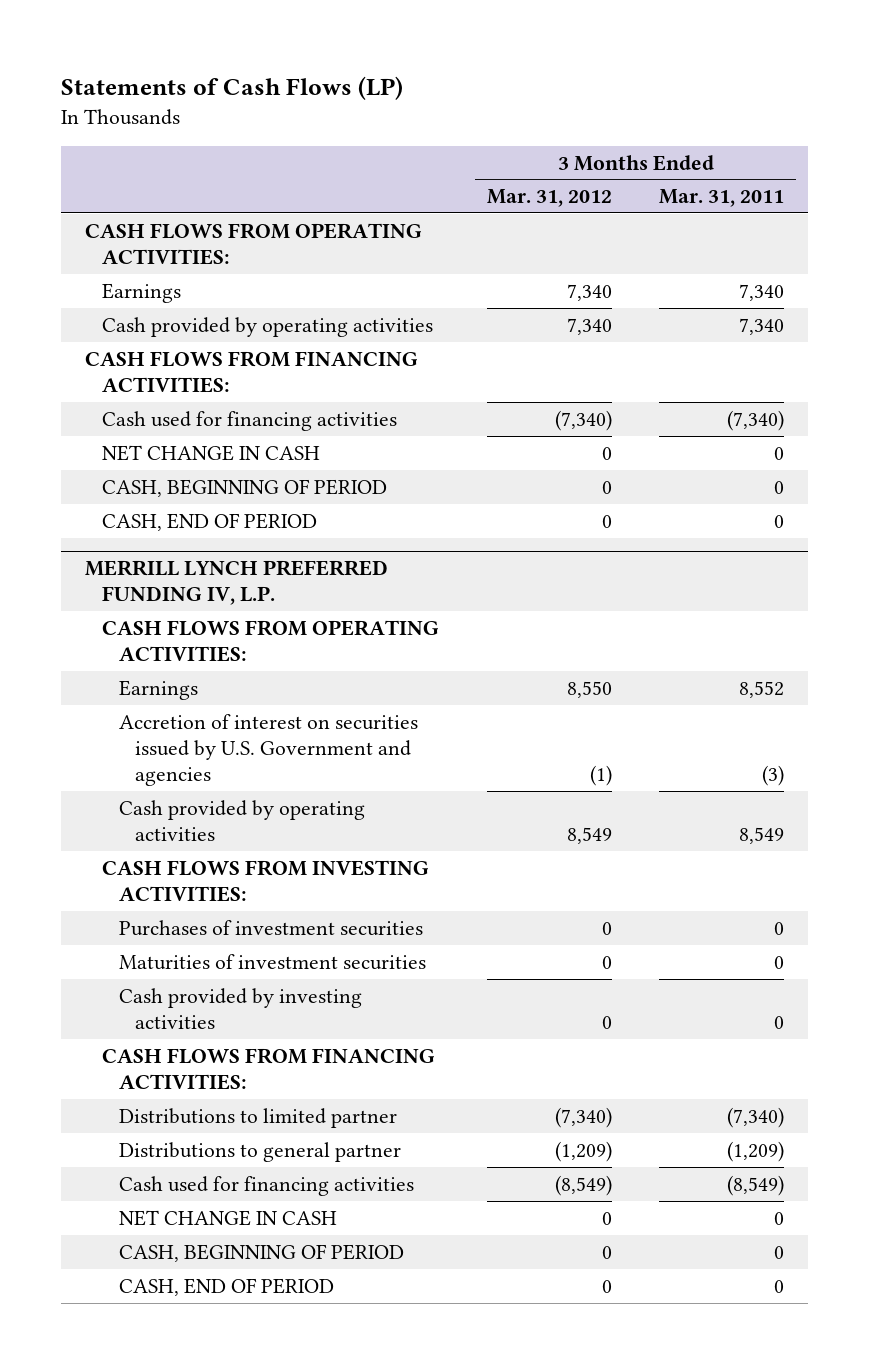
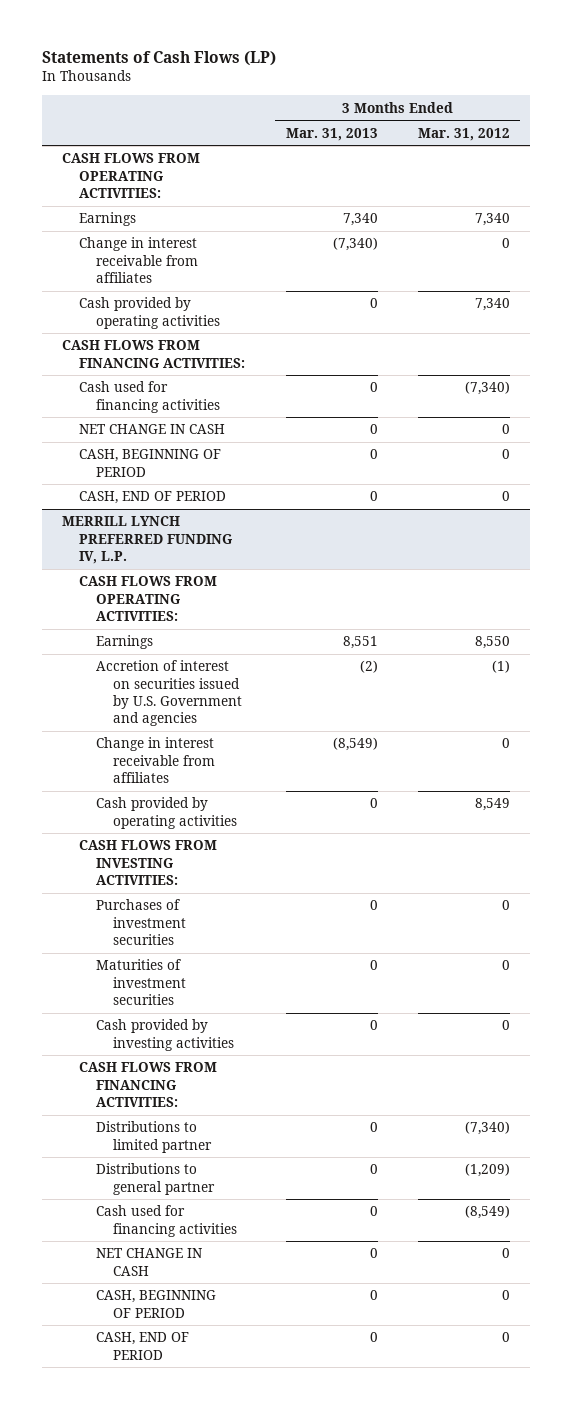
[659,189,785,208] Mar. 31, 2011 -> none
none -> [285,127,378,141] Mar. 31, 2013
none -> [79,237,199,283] Change in interest receivable from affiliates
none -> [96,737,216,783] Change in interest receivable from affiliates

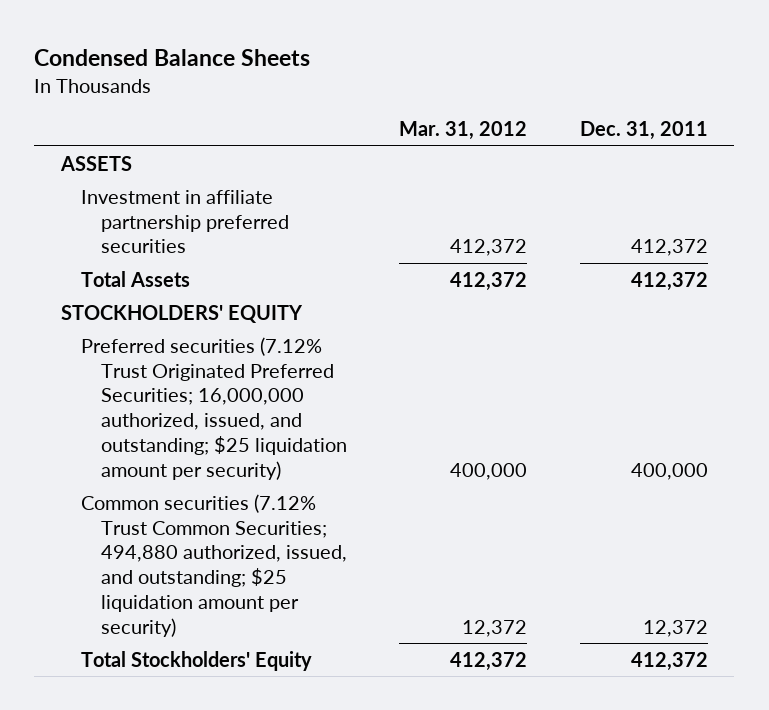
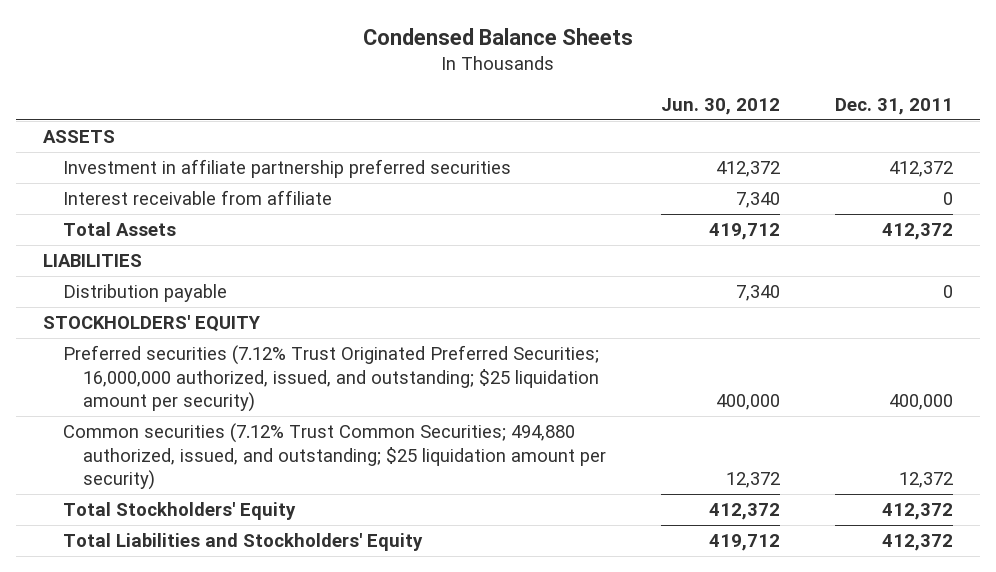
[399,121,528,141] Mar. 31, 2012 -> none
none -> [661,97,781,115] Jun. 30, 2012
none -> [63,190,333,206] Interest receivable from affiliate
none -> [43,254,143,268] LIABILITIES
none -> [63,284,228,303] Distribution payable
none -> [63,533,424,552] Total Liabilities and Stockholders' Equity

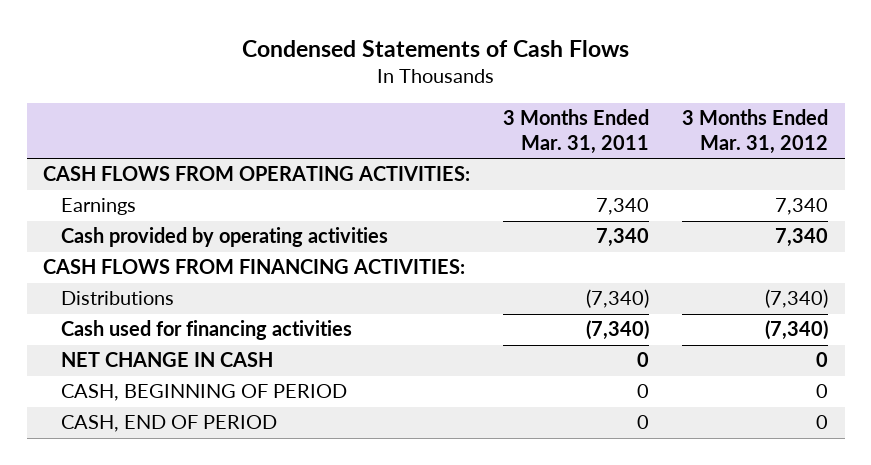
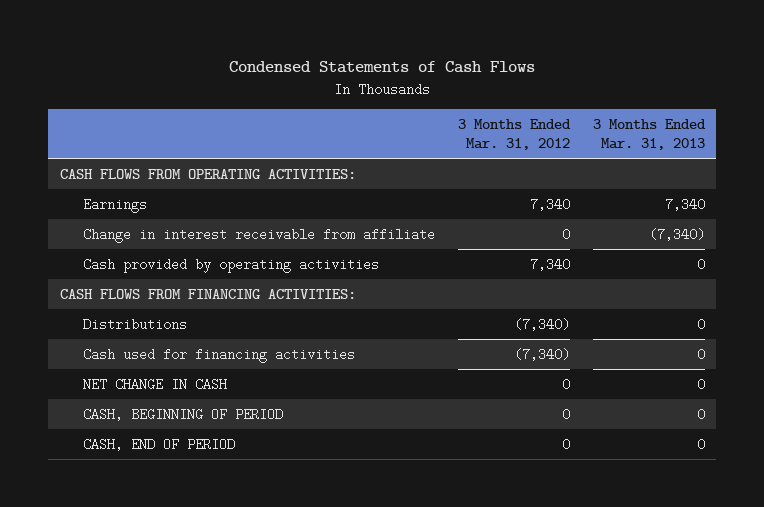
[503,109,650,154] 3 Months Ended Mar. 31, 2011 -> none
none -> [592,119,706,150] 3 Months Ended Mar. 31, 2013
none -> [82,227,435,243] Change in interest receivable from affiliate

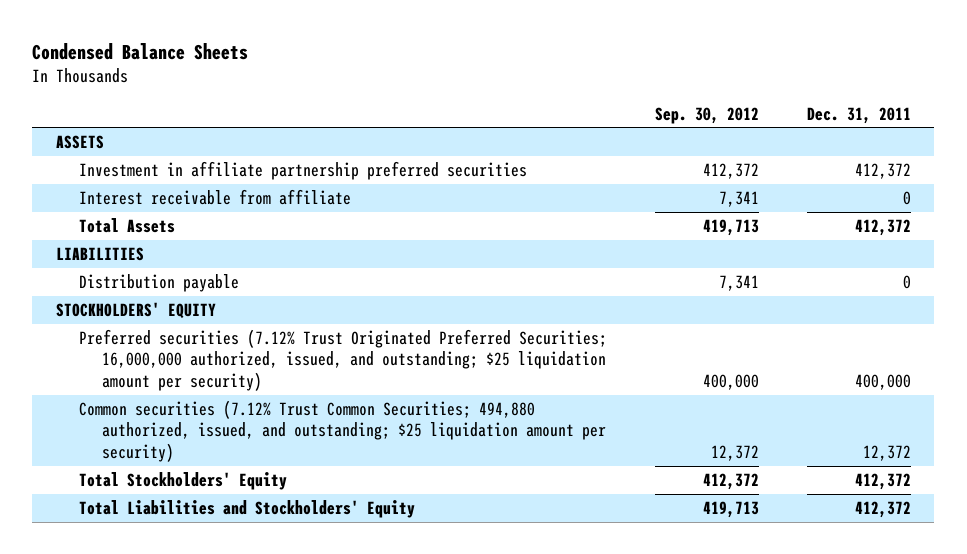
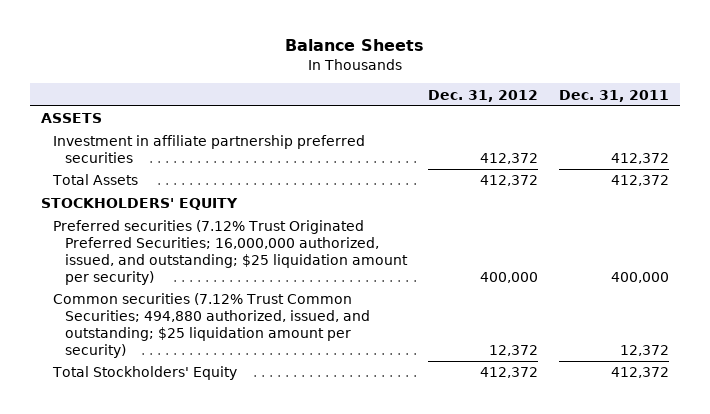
[32,42,249,60] Condensed Balance Sheets -> [284,39,424,52] Balance Sheets
[654,106,759,124] Sep. 30, 2012 -> none
none -> [427,89,538,102] Dec. 31, 2012
[78,188,351,205] Interest receivable from affiliate -> none
[56,246,145,261] LIABILITIES -> none
[78,273,239,292] Distribution payable -> none
[78,499,415,518] Total Liabilities and Stockholders' Equity -> none

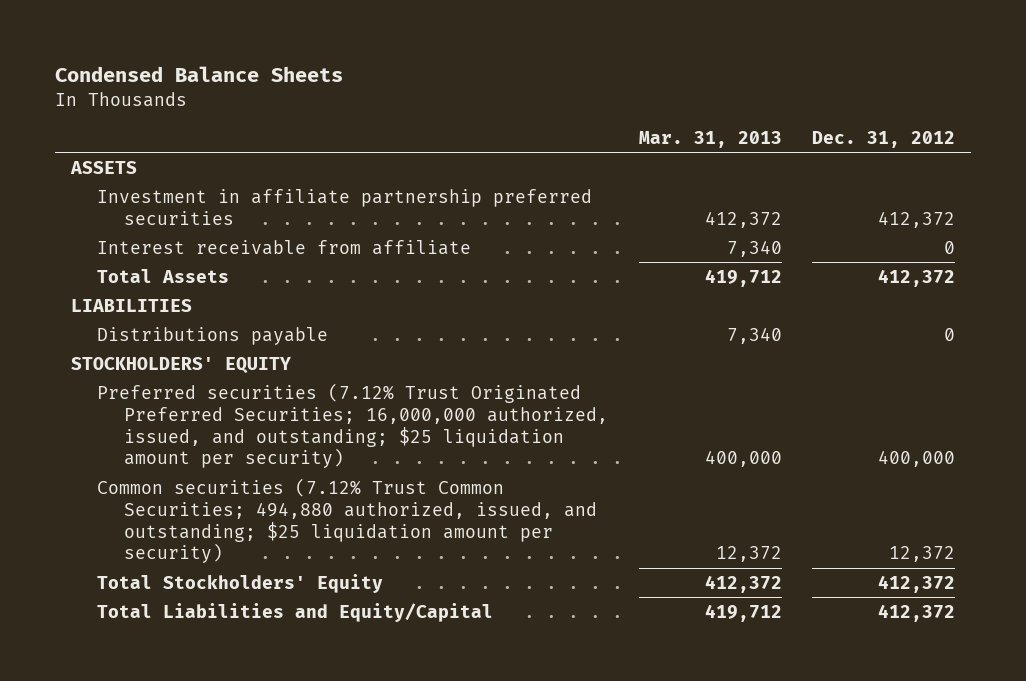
[284,39,424,52] Balance Sheets -> [55,66,344,83] Condensed Balance Sheets
[559,89,670,102] Dec. 31, 2011 -> none
none -> [638,130,782,148] Mar. 31, 2013
none -> [97,239,472,255] Interest receivable from affiliate
none -> [70,298,192,312] LIABILITIES
none -> [97,326,329,345] Distributions payable
none -> [97,602,494,622] Total Liabilities and Equity/Capital

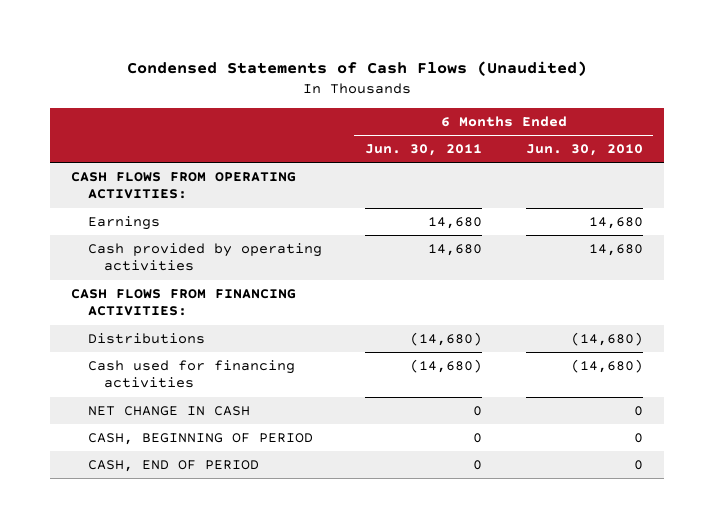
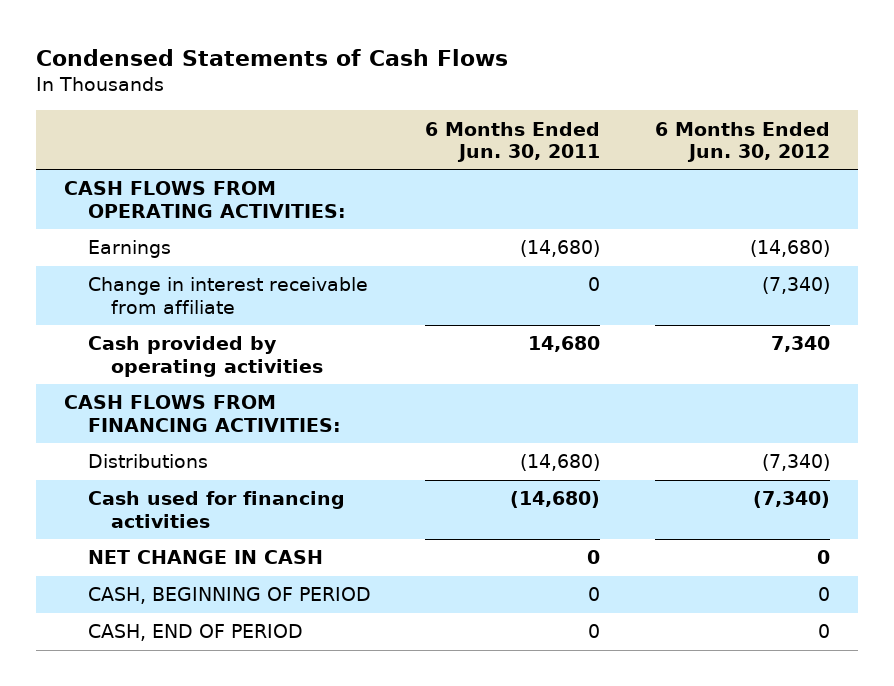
[126,60,587,76] Condensed Statements of Cash Flows (Unaudited) -> [36,48,509,66] Condensed Statements of Cash Flows
[525,143,643,156] Jun. 30, 2010 -> none
none -> [655,121,831,162] 6 Months Ended Jun. 30, 2012
[428,216,483,229] 14,680 -> [520,240,601,258] (14,680)
none -> [87,277,368,314] Change in interest receivable from affiliate

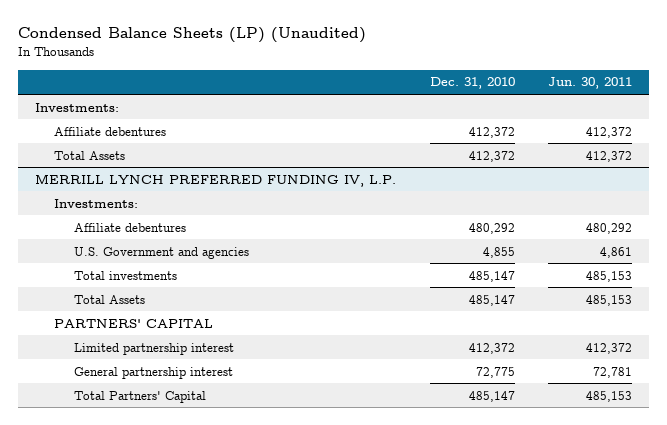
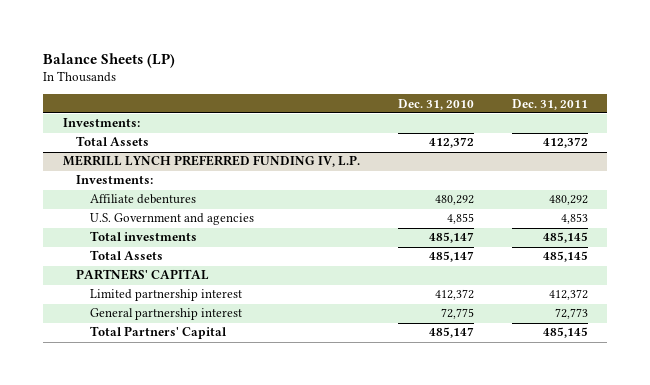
[17,27,366,44] Condensed Balance Sheets (LP) (Unaudited) -> [43,52,176,68] Balance Sheets (LP)
[548,77,633,90] Jun. 30, 2011 -> none
none -> [511,98,588,110] Dec. 31, 2011
[54,126,167,136] Affiliate debentures -> none

